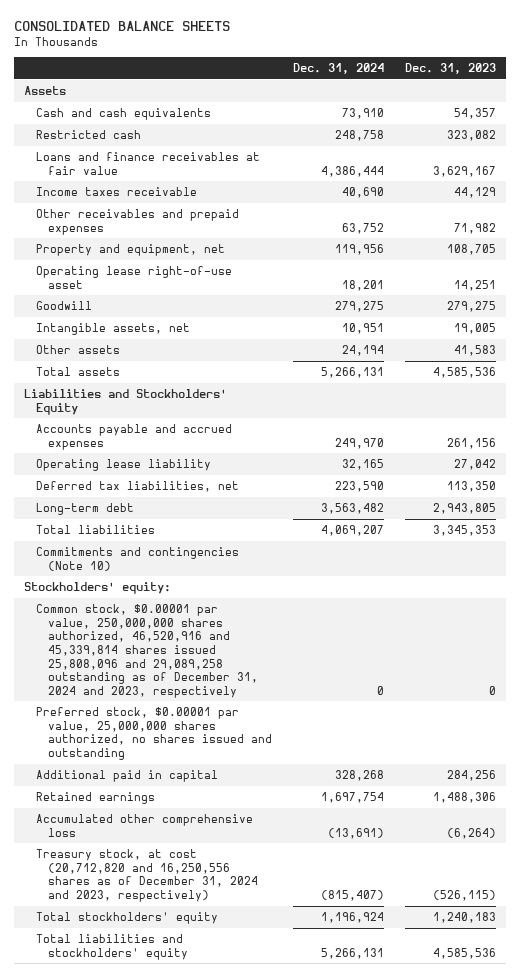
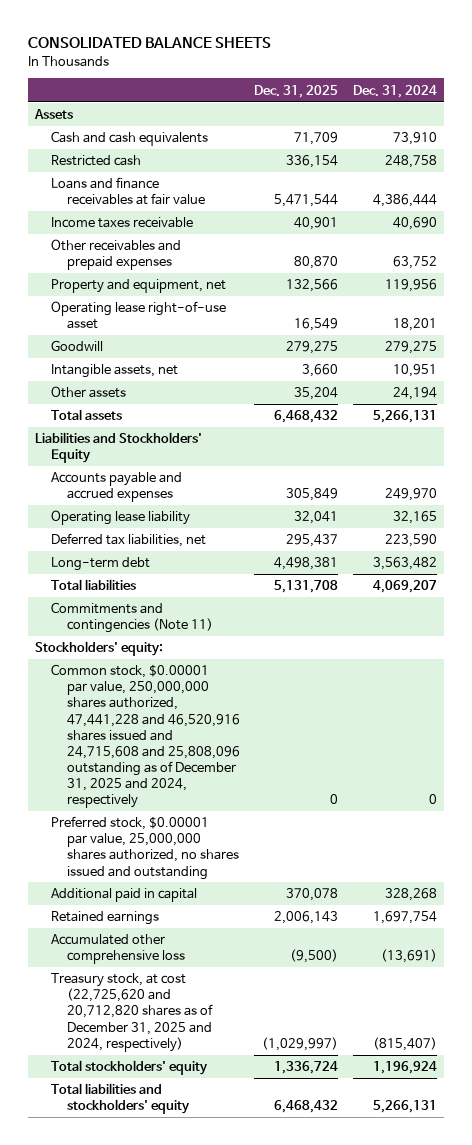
[404,62,496,74] Dec. 31, 2023 -> none
none -> [254,84,339,98] Dec. 31, 2025
[36,547,240,571] Commitments and contingencies (Note 10) -> [51,602,213,634] Commitments and contingencies (Note 11)
[36,604,258,698] Common stock, $0.00001 par value, 250,000,000 shares authorized, 46,520,916 and 45,339,814 shares issued 25,808,096 and 29,089,258 outstanding as of December 31, 2024 and 2023, respectively -> [51,664,240,809] Common stock, $0.00001 par value, 250,000,000 shares authorized, 47,441,228 and 46,520,916 shares issued and 24,715,608 and 25,808,096 outstanding as of December 31, 2025 and 2024, respectively
[36,849,258,902] Treasury stock, at cost (20,712,820 and 16,250,556 shares as of December 31, 2024 and 2023, respectively) -> [51,973,213,1052] Treasury stock, at cost (22,725,620 and 20,712,820 shares as of December 31, 2025 and 2024, respectively)

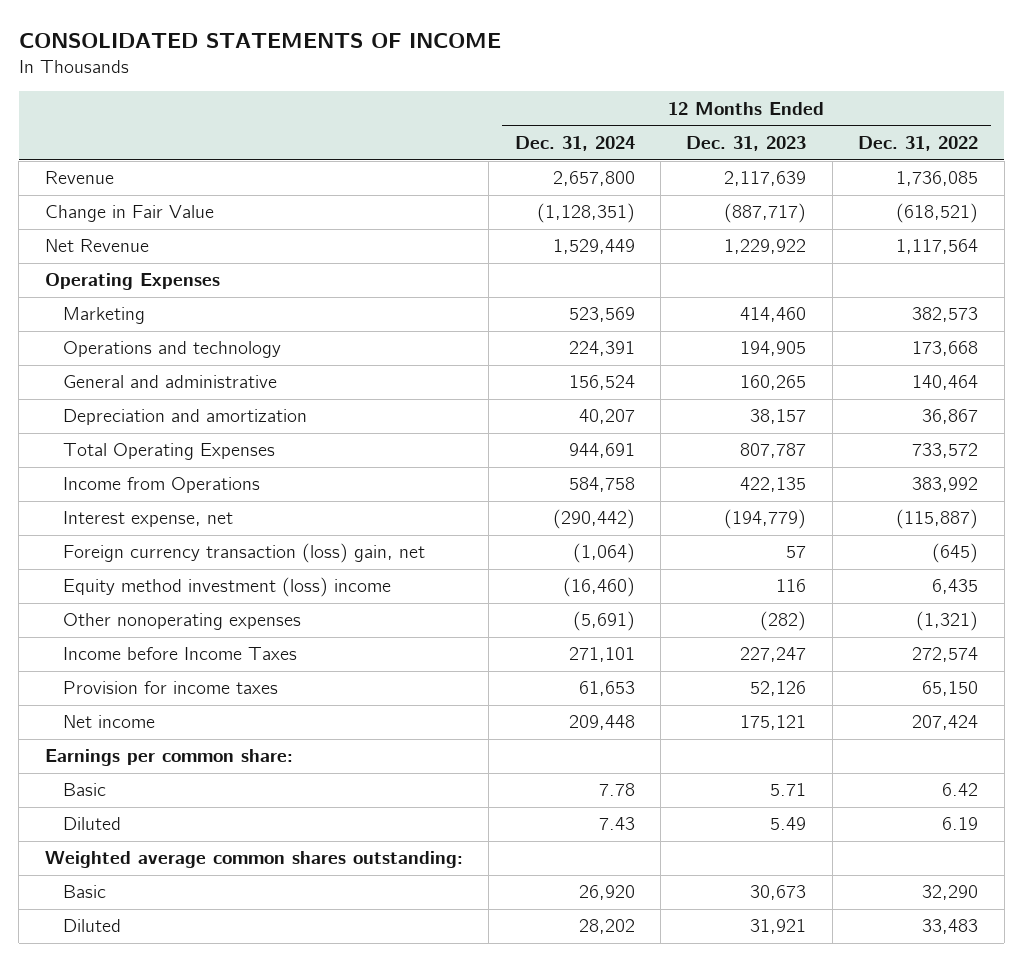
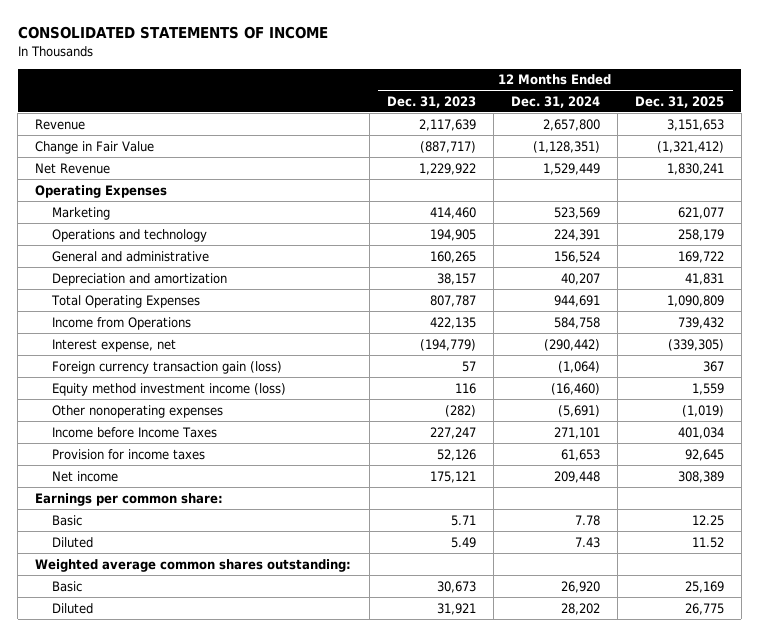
[858,135,979,151] Dec. 31, 2022 -> none
none -> [634,95,724,108] Dec. 31, 2025
[62,543,425,564] Foreign currency transaction (loss) gain, net -> [51,360,282,374] Foreign currency transaction gain (loss)
[62,577,391,598] Equity method investment (loss) income -> [51,382,286,396] Equity method investment income (loss)

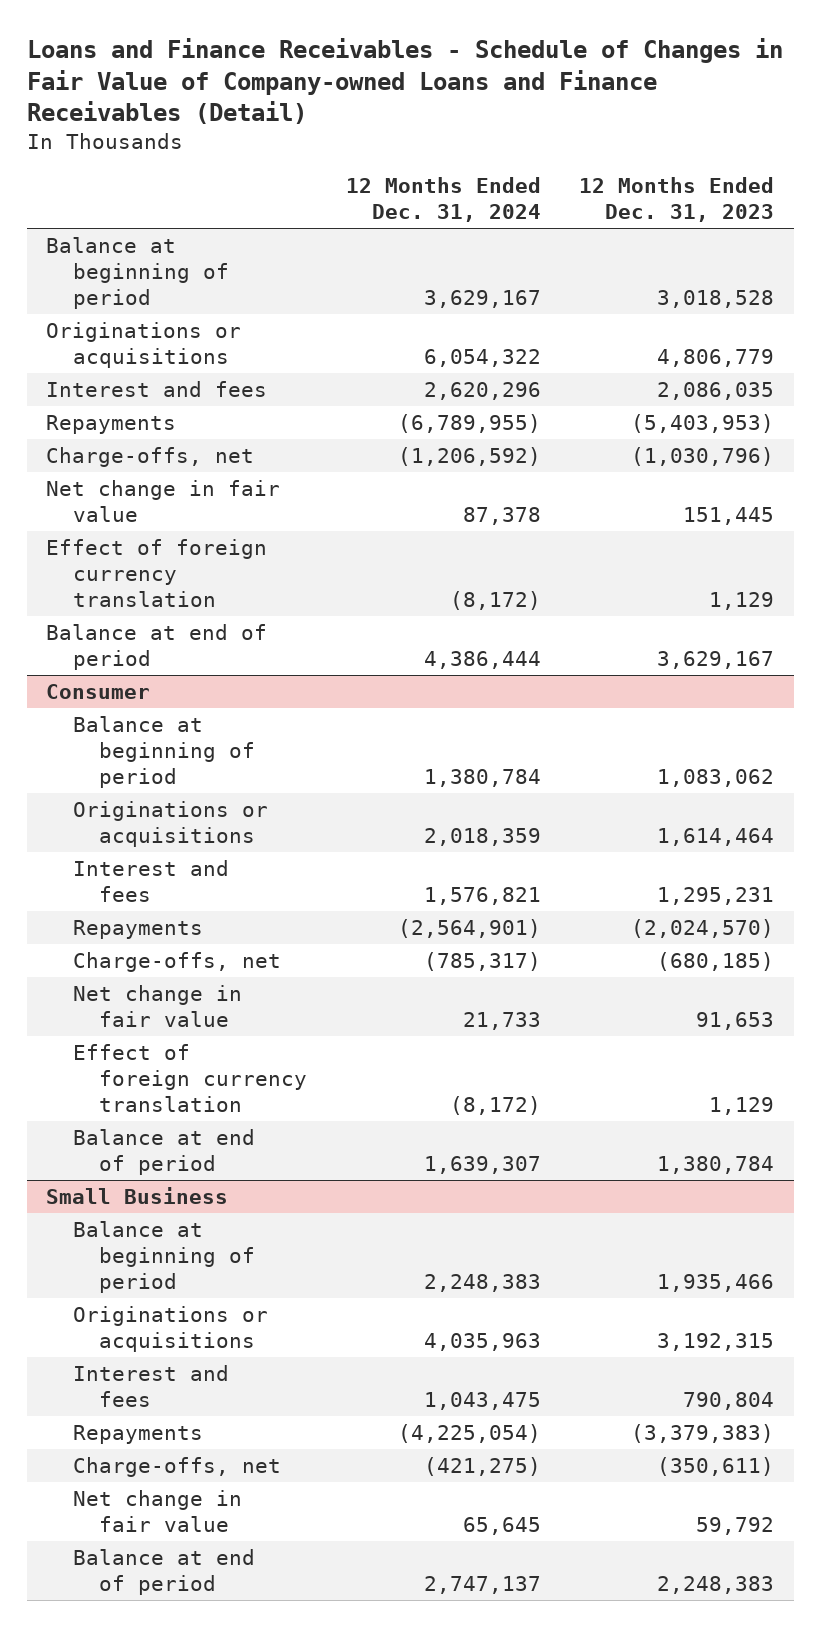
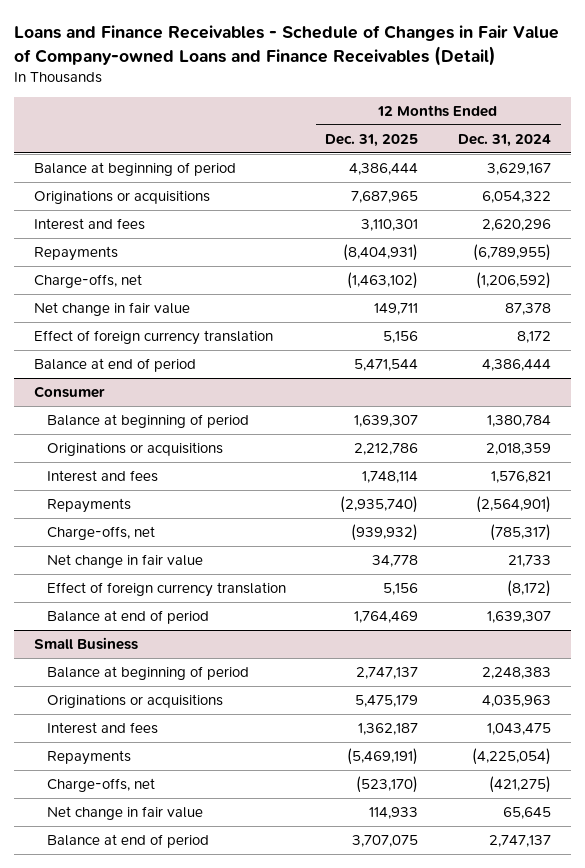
[579,176,775,223] 12 Months Ended Dec. 31, 2023 -> none
none -> [325,133,419,147] Dec. 31, 2025
[449,591,541,611] (8,172) -> [516,330,551,343] 8,172

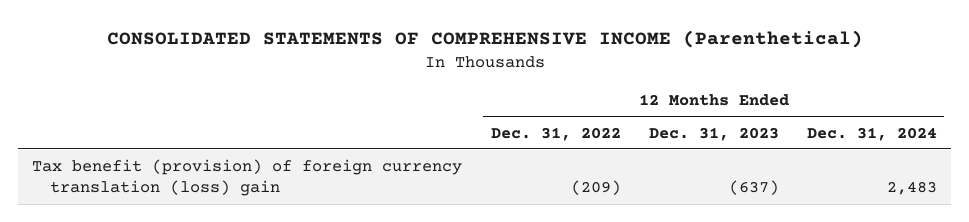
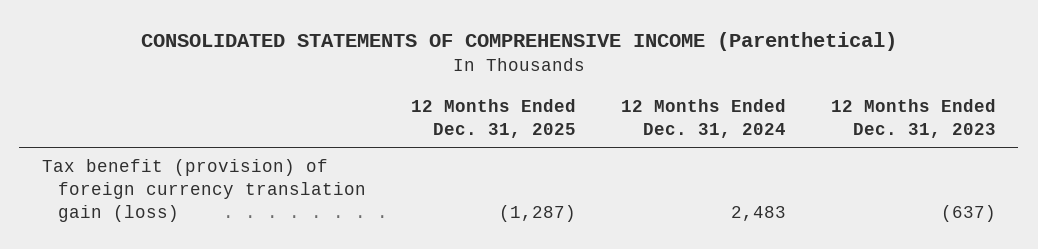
[490,126,621,141] Dec. 31, 2022 -> none
none -> [410,99,576,139] 12 Months Ended Dec. 31, 2025
[32,159,463,197] Tax benefit (provision) of foreign currency translation (loss) gain -> [41,158,366,222] Tax benefit (provision) of foreign currency translation gain (loss)

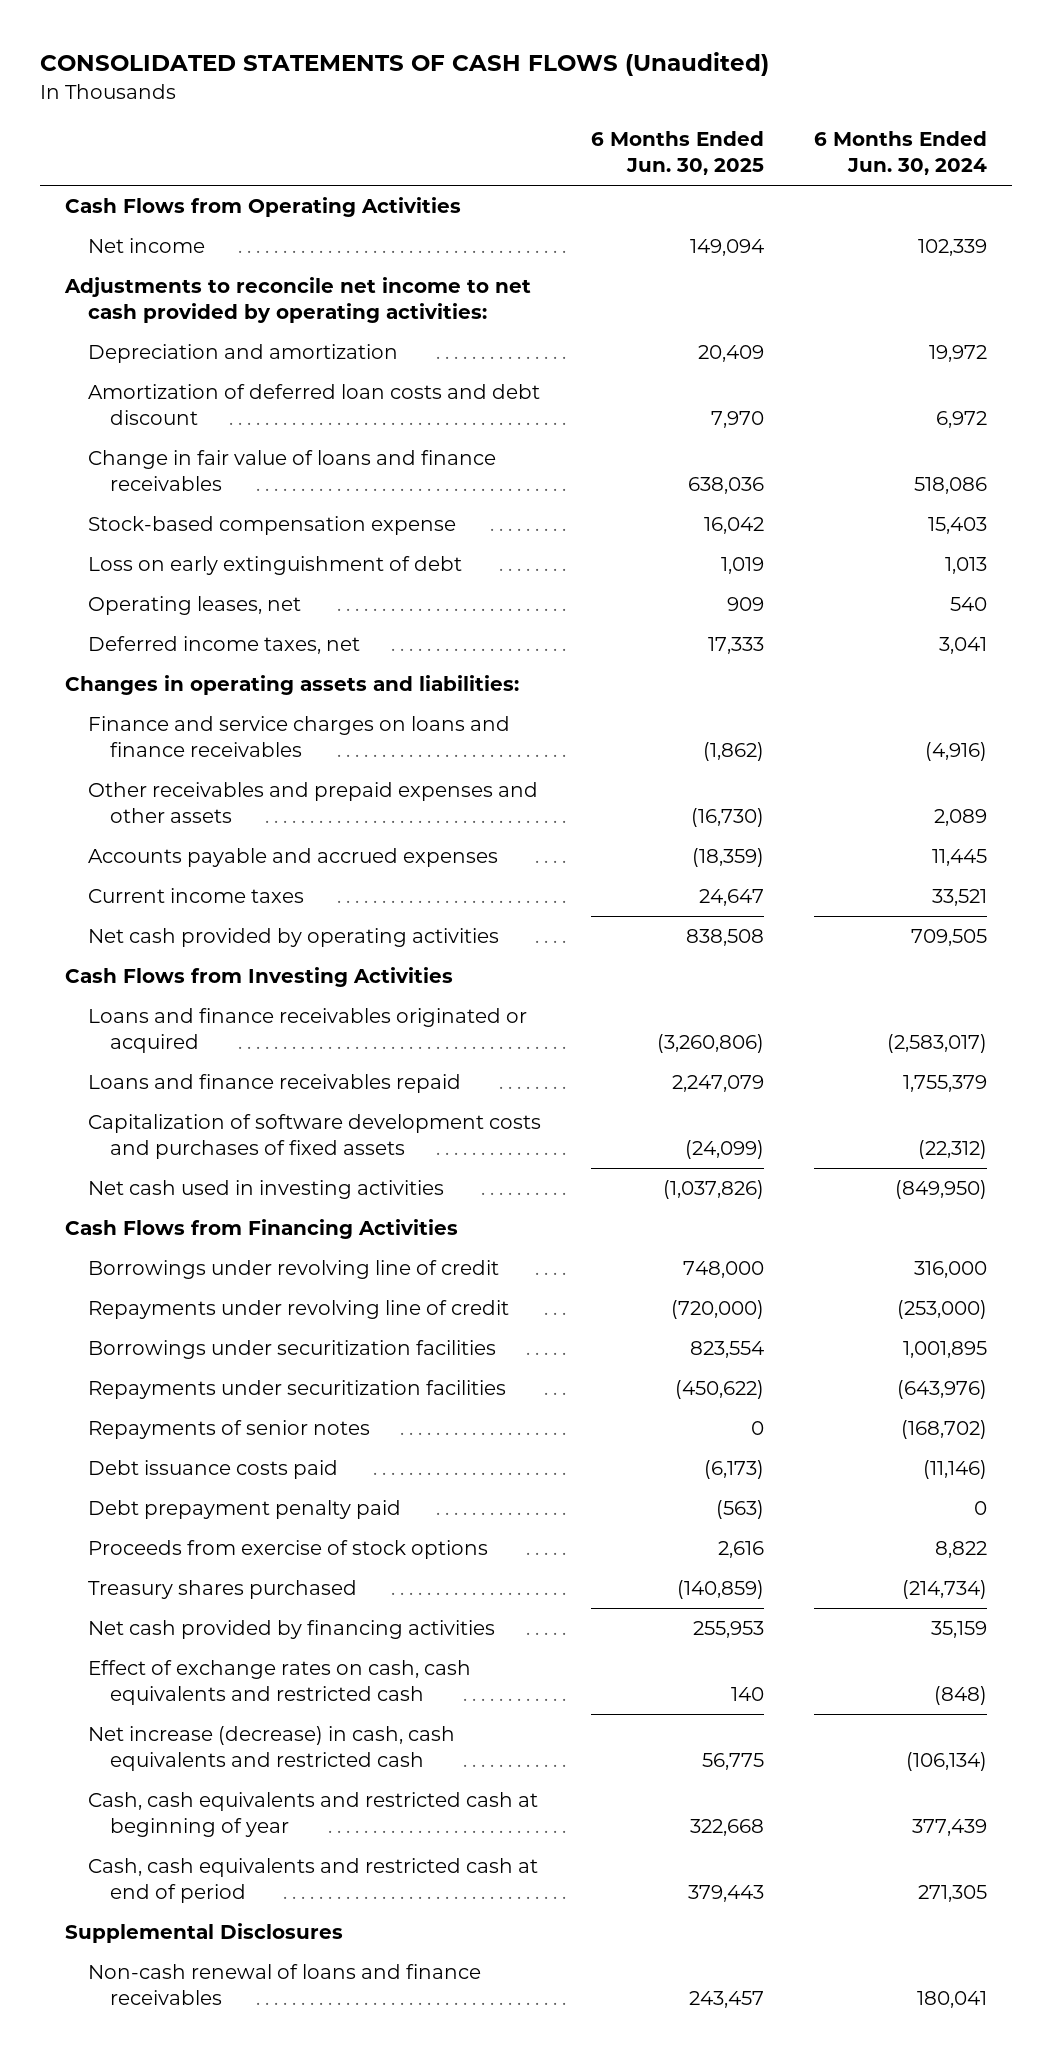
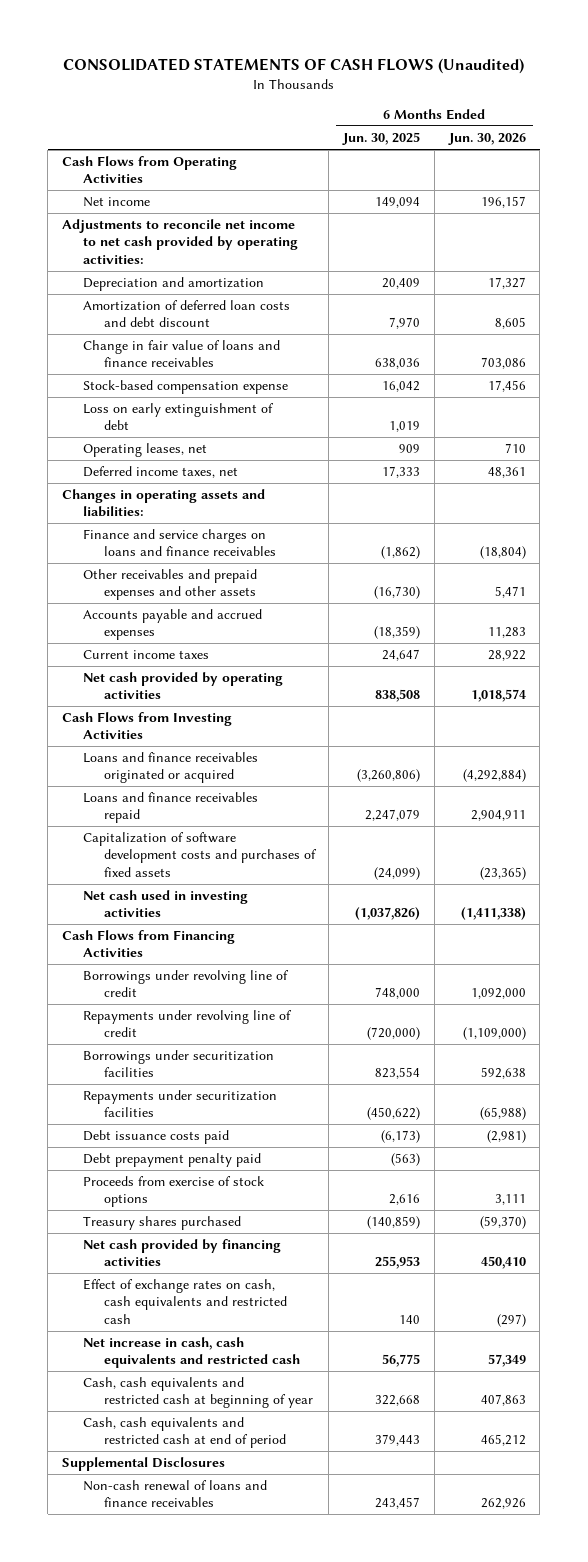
[814,130,988,175] 6 Months Ended Jun. 30, 2024 -> none
none -> [447,133,526,146] Jun. 30, 2026
[87,1420,370,1440] Repayments of senior notes -> none
[87,1726,455,1772] Net increase (decrease) in cash, cash equivalents and restricted cash -> [82,1337,300,1369] Net increase in cash, cash equivalents and restricted cash

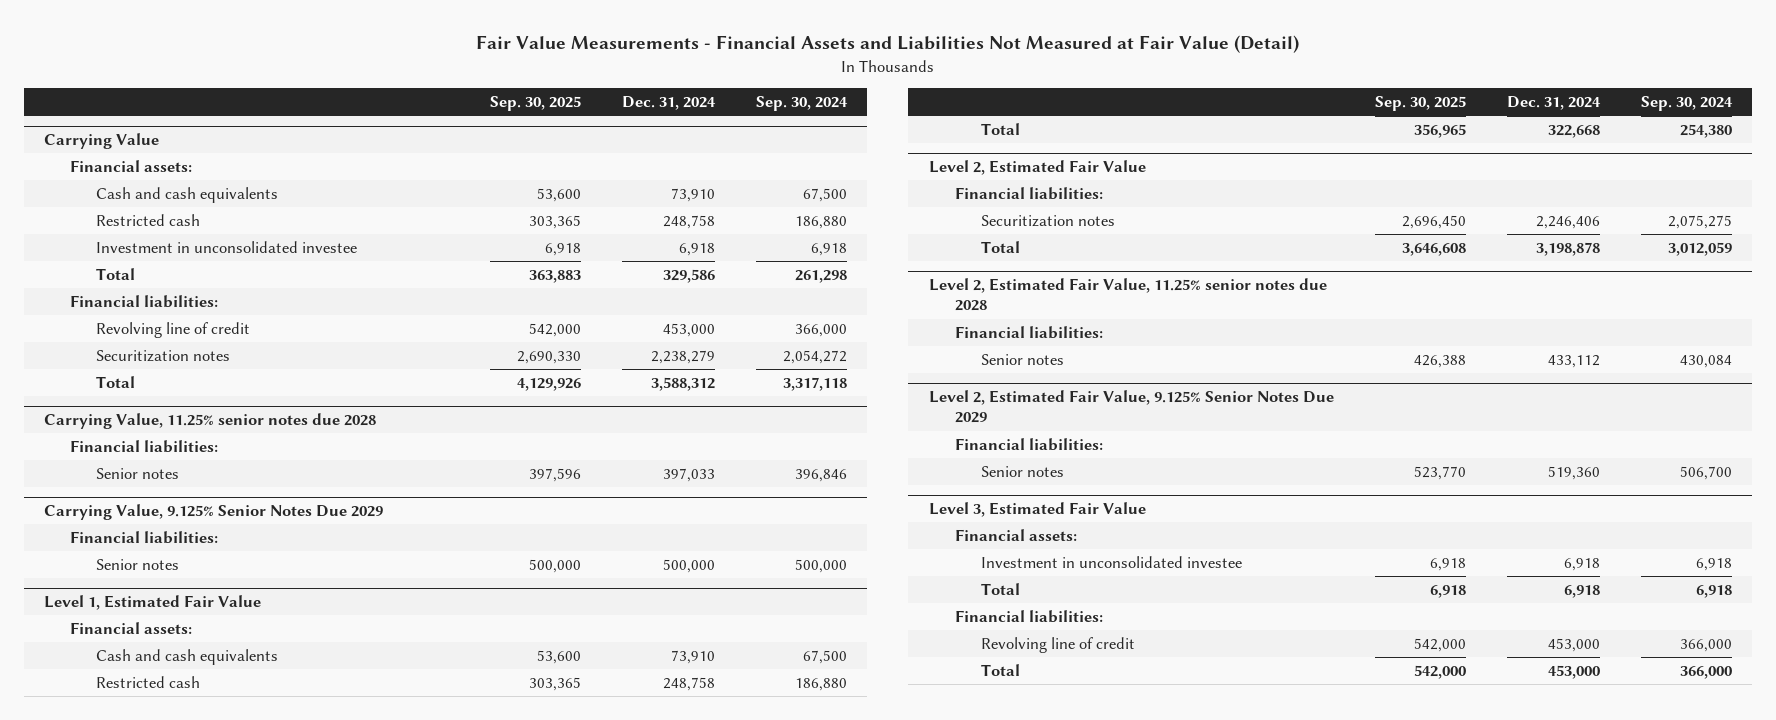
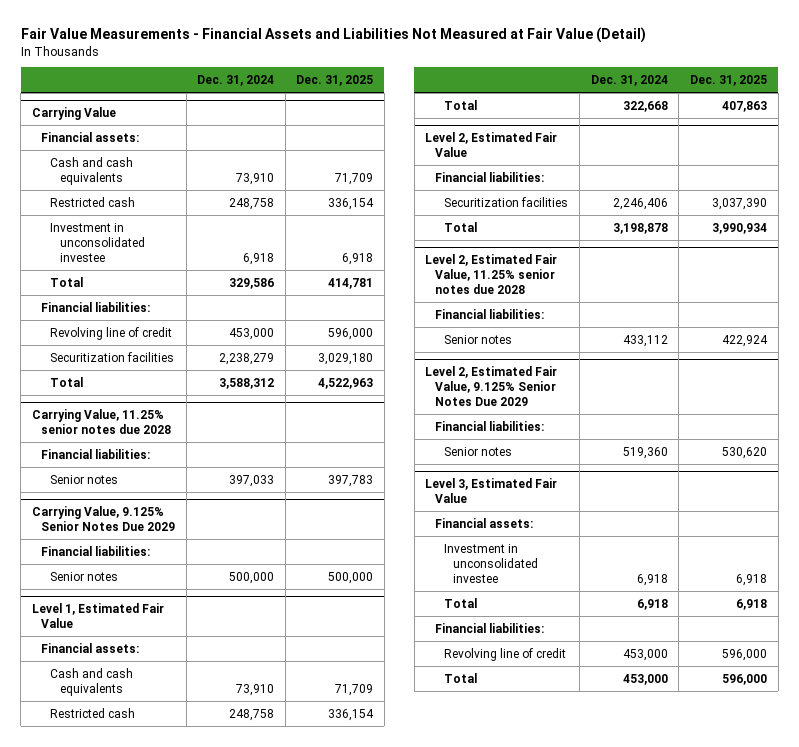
[490,95,582,111] Sep. 30, 2025 -> none
[755,95,848,111] Sep. 30, 2024 -> none
none -> [296,75,374,87] Dec. 31, 2025
[96,349,231,362] Securitization notes -> [50,351,175,362] Securitization facilities
[980,214,1115,227] Securitization notes -> [444,196,569,207] Securitization facilities

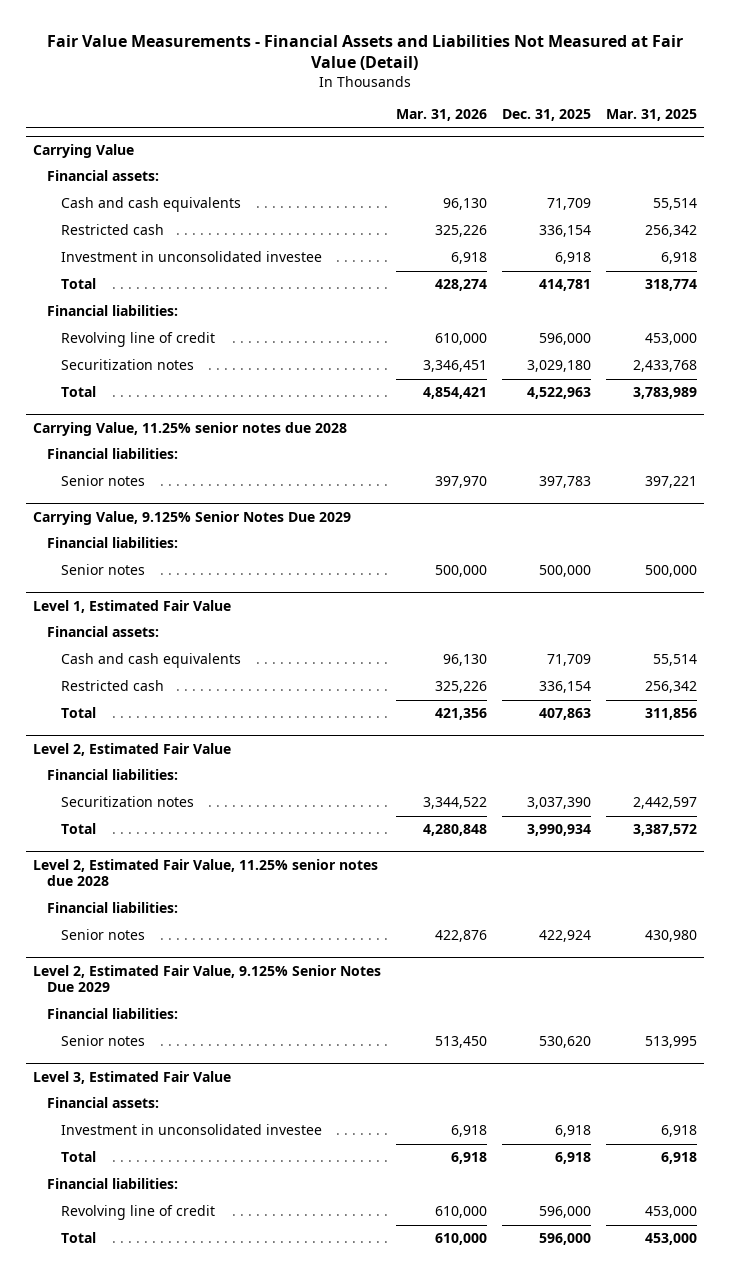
[197,75,275,87] Dec. 31, 2024 -> none
none -> [395,109,487,122] Mar. 31, 2026
none -> [605,109,697,122] Mar. 31, 2025
[50,351,175,362] Securitization facilities -> [61,359,195,371] Securitization notes
[444,196,569,207] Securitization facilities -> [61,796,195,808] Securitization notes

